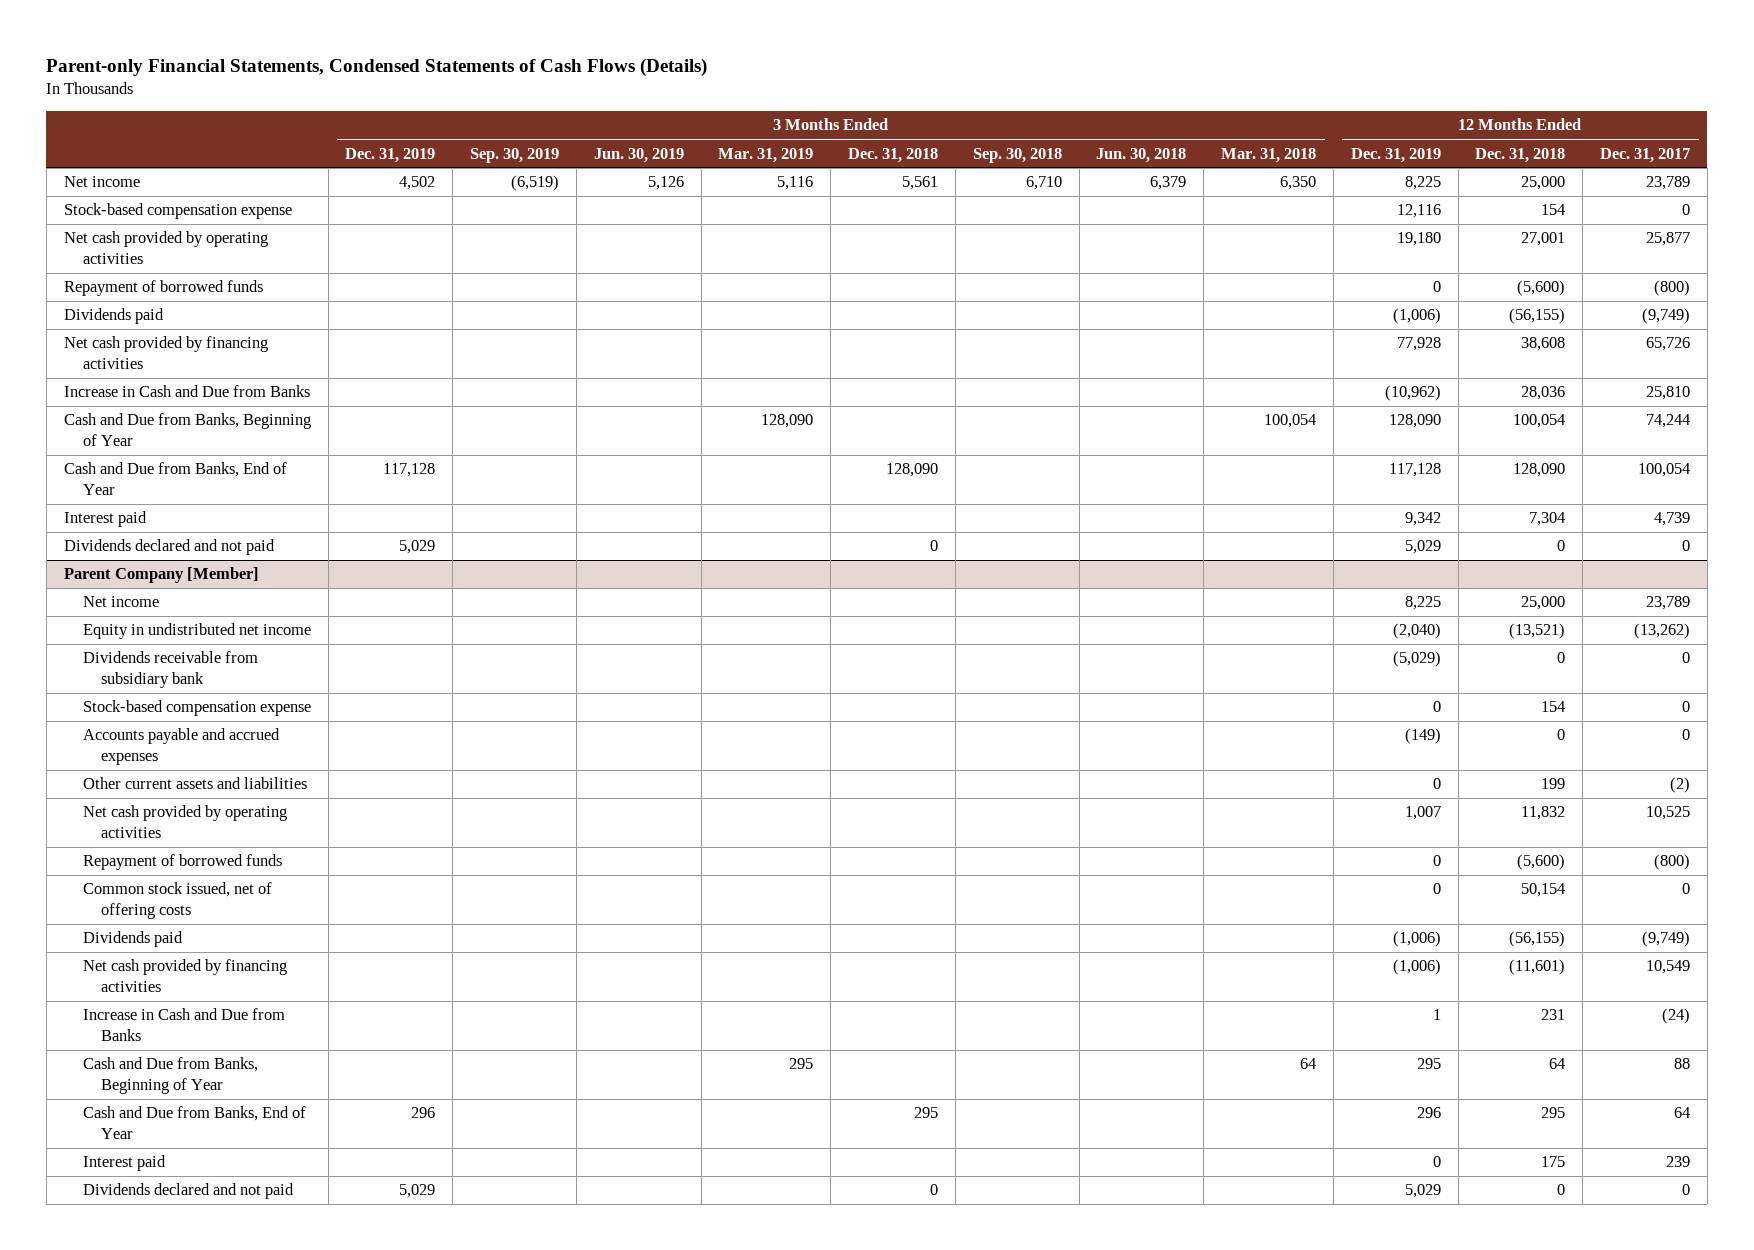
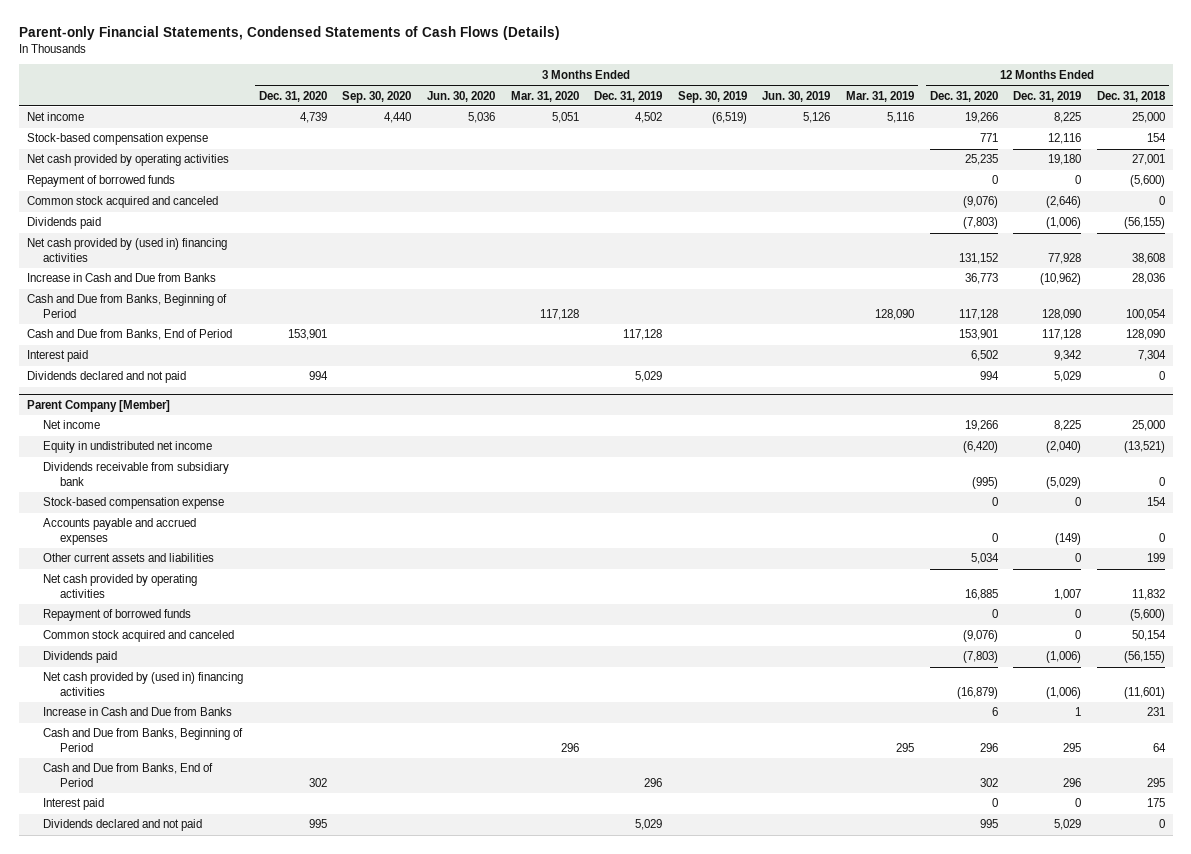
[848,147,939,163] Dec. 31, 2018 -> none
[972,147,1062,163] Sep. 30, 2018 -> none
[1096,147,1187,163] Jun. 30, 2018 -> none
[1221,147,1317,163] Mar. 31, 2018 -> none
[1600,147,1691,163] Dec. 31, 2017 -> none
none -> [258,90,327,102] Dec. 31, 2020
none -> [342,90,412,103] Sep. 30, 2020
none -> [426,90,495,102] Jun. 30, 2020
none -> [510,90,579,102] Mar. 31, 2020
none -> [929,90,998,102] Dec. 31, 2020
none -> [26,196,218,209] Common stock acquired and canceled
[63,336,268,370] Net cash provided by financing activities -> [26,238,227,262] Net cash provided by (used in) financing activities
[63,413,311,447] Cash and Due from Banks, Beginning of Year -> [26,294,227,318] Cash and Due from Banks, Beginning of Period
[63,462,287,496] Cash and Due from Banks, End of Year -> [26,329,232,341] Cash and Due from Banks, End of Period
[82,882,272,920] Common stock issued, net of offering costs -> [43,630,235,643] Common stock acquired and canceled
[82,959,287,993] Net cash provided by financing activities -> [43,672,244,696] Net cash provided by (used in) financing activities
[82,1057,258,1095] Cash and Due from Banks, Beginning of Year -> [43,728,244,752] Cash and Due from Banks, Beginning of Period
[82,1106,306,1140] Cash and Due from Banks, End of Year -> [43,763,214,787] Cash and Due from Banks, End of Period

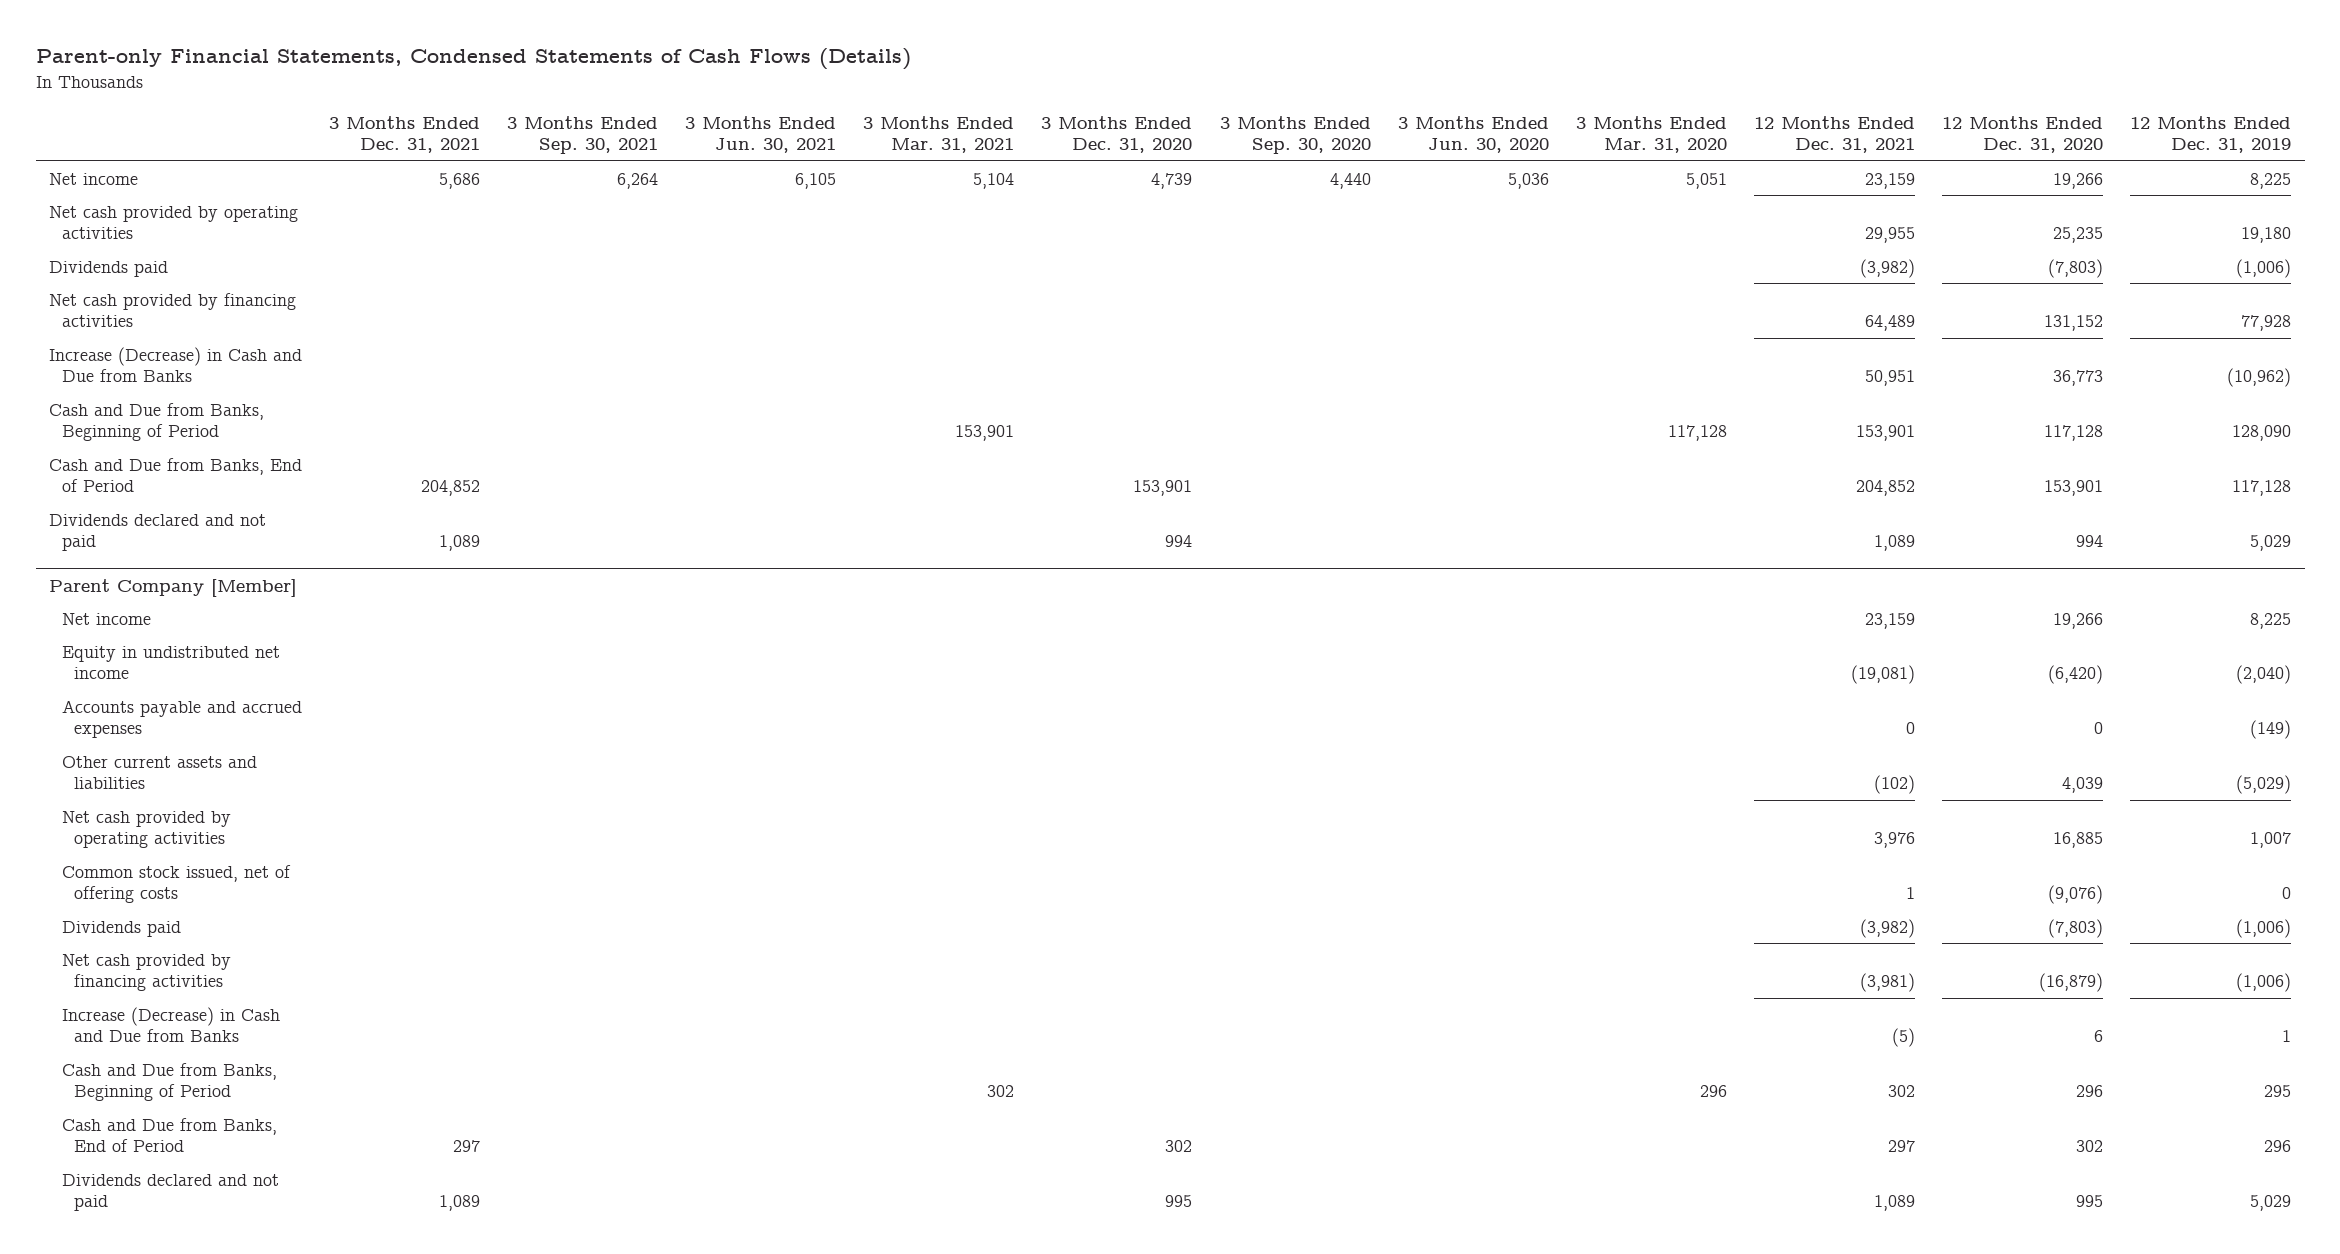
[594,90,663,102] Dec. 31, 2019 -> none
[677,90,747,103] Sep. 30, 2019 -> none
[762,90,831,102] Jun. 30, 2019 -> none
[845,90,914,102] Mar. 31, 2019 -> none
[1096,90,1166,102] Dec. 31, 2018 -> none
none -> [329,115,481,154] 3 Months Ended Dec. 31, 2021
none -> [507,115,659,155] 3 Months Ended Sep. 30, 2021
none -> [685,115,837,154] 3 Months Ended Jun. 30, 2021
none -> [863,115,1015,154] 3 Months Ended Mar. 31, 2021
none -> [1753,115,1915,154] 12 Months Ended Dec. 31, 2021
[26,133,208,146] Stock-based compensation expense -> none
[26,175,175,188] Repayment of borrowed funds -> none
[26,196,218,209] Common stock acquired and canceled -> none
[26,238,227,262] Net cash provided by (used in) financing activities -> [49,292,297,328] Net cash provided by financing activities
[26,273,216,283] Increase in Cash and Due from Banks -> [49,346,303,383] Increase (Decrease) in Cash and Due from Banks
[26,350,88,363] Interest paid -> none
[43,462,230,486] Dividends receivable from subsidiary bank -> none
[43,497,225,510] Stock-based compensation expense -> none
[970,553,999,565] 5,034 -> [2061,777,2103,794] 4,039
[1075,553,1082,563] 0 -> [2235,775,2291,795] (5,029)
[43,609,192,622] Repayment of borrowed funds -> none
[43,630,235,643] Common stock acquired and canceled -> [61,864,291,904] Common stock issued, net of offering costs
[43,672,244,696] Net cash provided by (used in) financing activities -> [61,953,231,992] Net cash provided by financing activities
[43,707,233,717] Increase in Cash and Due from Banks -> [61,1006,280,1043] Increase (Decrease) in Cash and Due from Banks
[43,798,105,811] Interest paid -> none

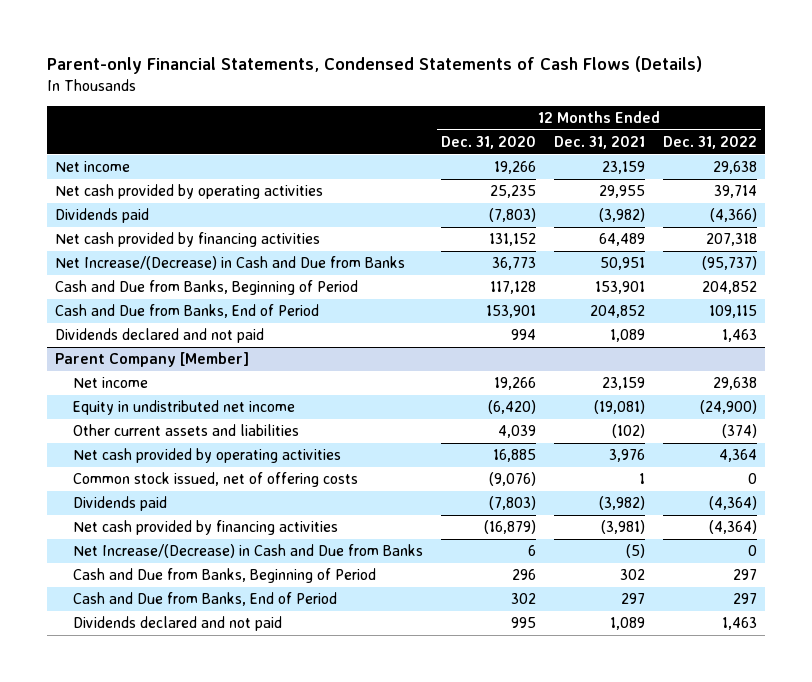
[329,115,481,154] 3 Months Ended Dec. 31, 2021 -> none
[507,115,659,155] 3 Months Ended Sep. 30, 2021 -> none
[685,115,837,154] 3 Months Ended Jun. 30, 2021 -> none
[863,115,1015,154] 3 Months Ended Mar. 31, 2021 -> none
[1041,115,1193,154] 3 Months Ended Dec. 31, 2020 -> none
[1219,115,1371,155] 3 Months Ended Sep. 30, 2020 -> none
[1397,115,1549,154] 3 Months Ended Jun. 30, 2020 -> none
[1575,115,1727,154] 3 Months Ended Mar. 31, 2020 -> none
[2129,115,2291,154] 12 Months Ended Dec. 31, 2019 -> none
none -> [662,136,757,150] Dec. 31, 2022
[49,346,303,383] Increase (Decrease) in Cash and Due from Banks -> [55,256,406,271] Net Increase/(Decrease) in Cash and Due from Banks
[61,699,302,739] Accounts payable and accrued expenses -> none
[61,1006,280,1043] Increase (Decrease) in Cash and Due from Banks -> [73,544,424,559] Net Increase/(Decrease) in Cash and Due from Banks

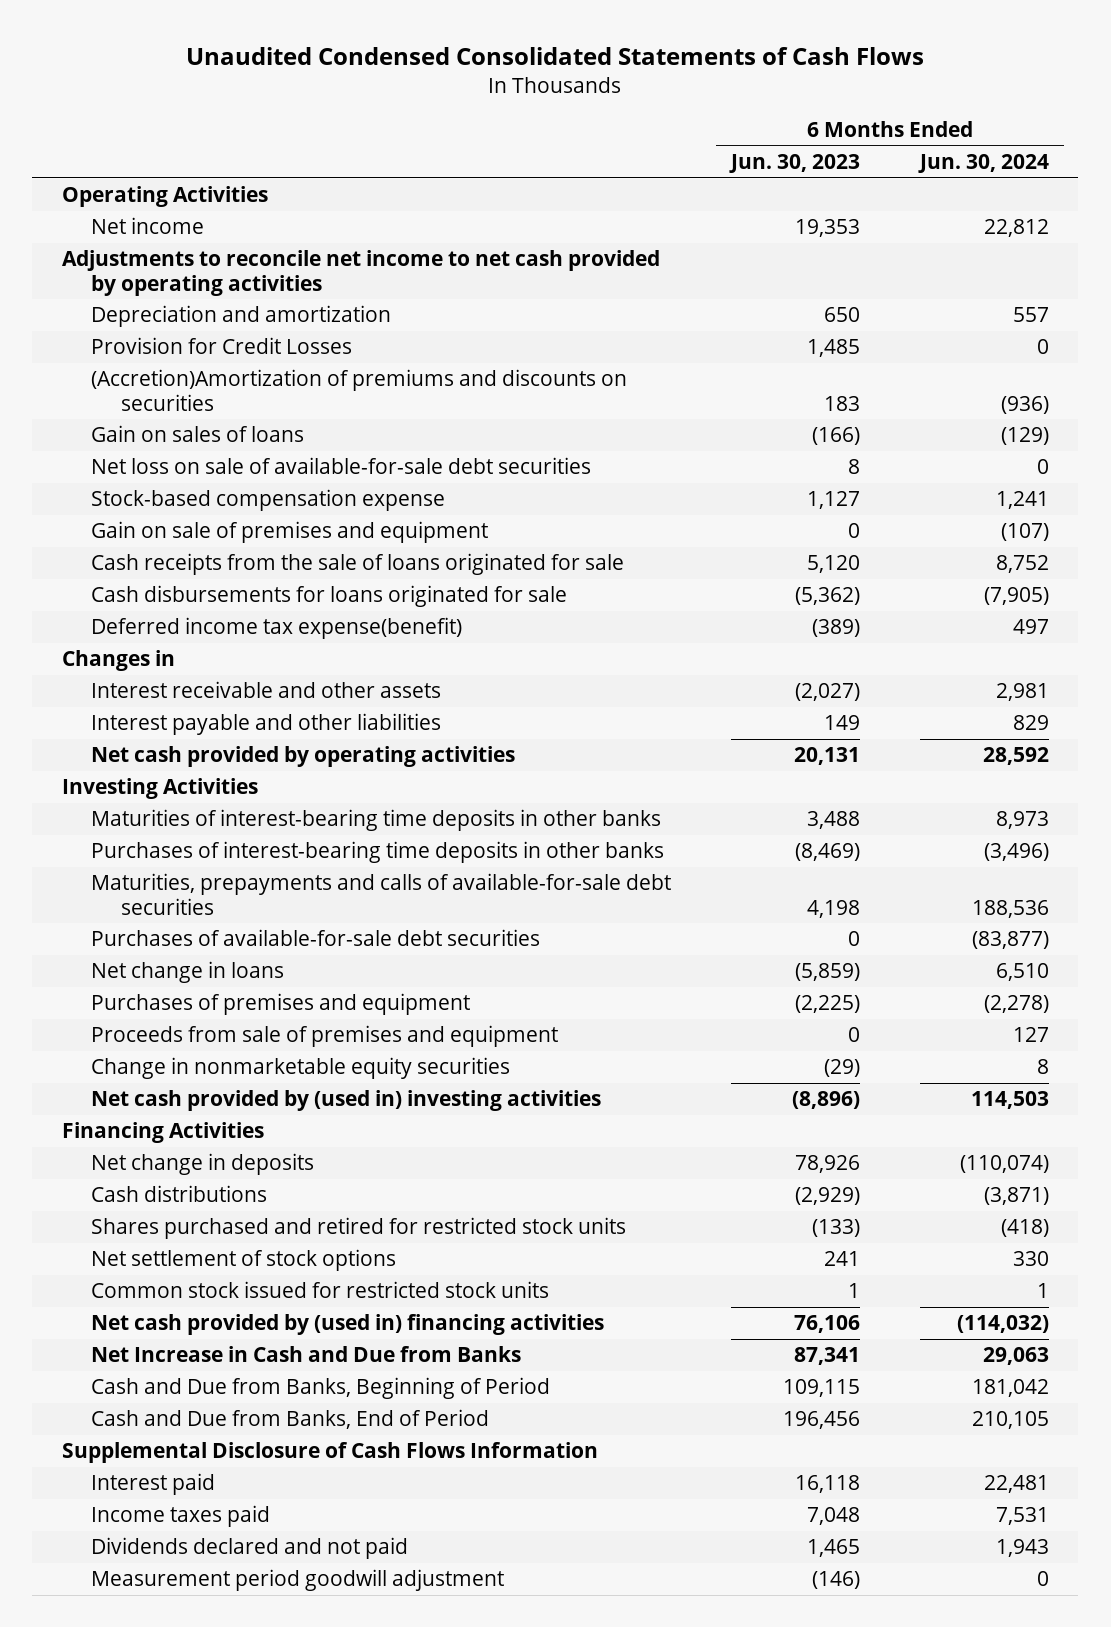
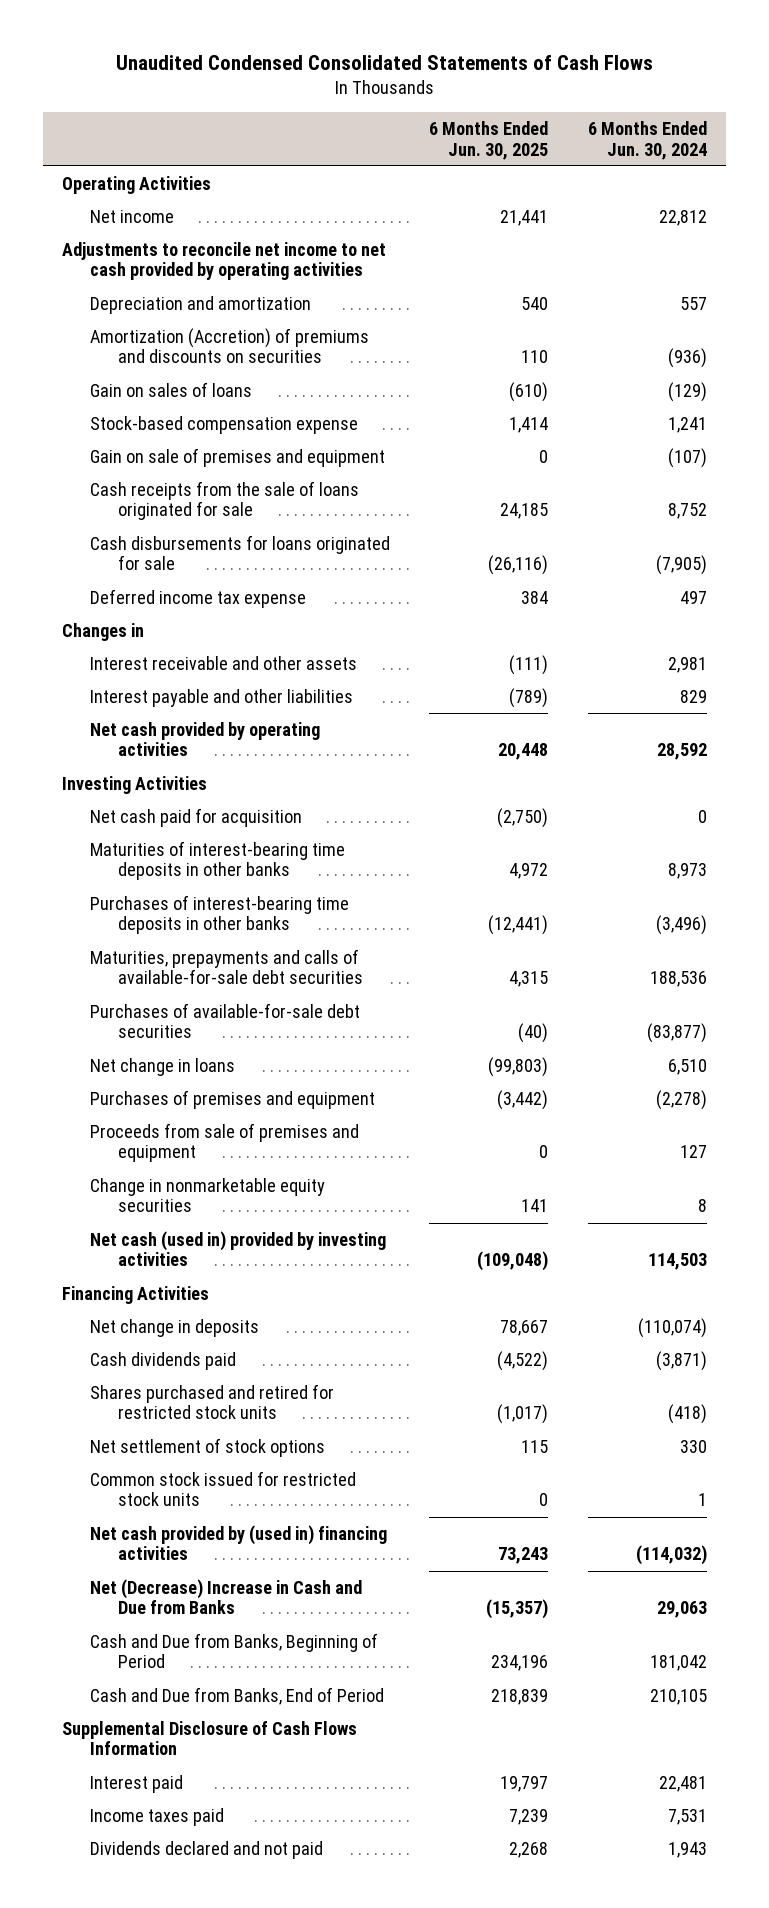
[728,154,860,174] Jun. 30, 2023 -> none
none -> [429,120,549,160] 6 Months Ended Jun. 30, 2025
[91,337,353,355] Provision for Credit Losses -> none
[91,369,628,411] (Accretion)Amortization of premiums and discounts on securities -> [90,327,370,364] Amortization (Accretion) of premiums and discounts on securities
[91,457,592,475] Net loss on sale of available-for-sale debt securities -> none
[91,617,463,640] Deferred income tax expense(benefit) -> [90,588,307,608] Deferred income tax expense
none -> [90,807,303,827] Net cash paid for acquisition
[91,1090,602,1112] Net cash provided by (used in) investing activities -> [90,1230,387,1267] Net cash (used in) provided by investing activities
[91,1185,268,1203] Cash distributions -> [90,1351,237,1370] Cash dividends paid
[91,1346,522,1363] Net Increase in Cash and Due from Banks -> [90,1578,363,1615] Net (Decrease) Increase in Cash and Due from Banks
[91,1569,505,1592] Measurement period goodwill adjustment -> none

